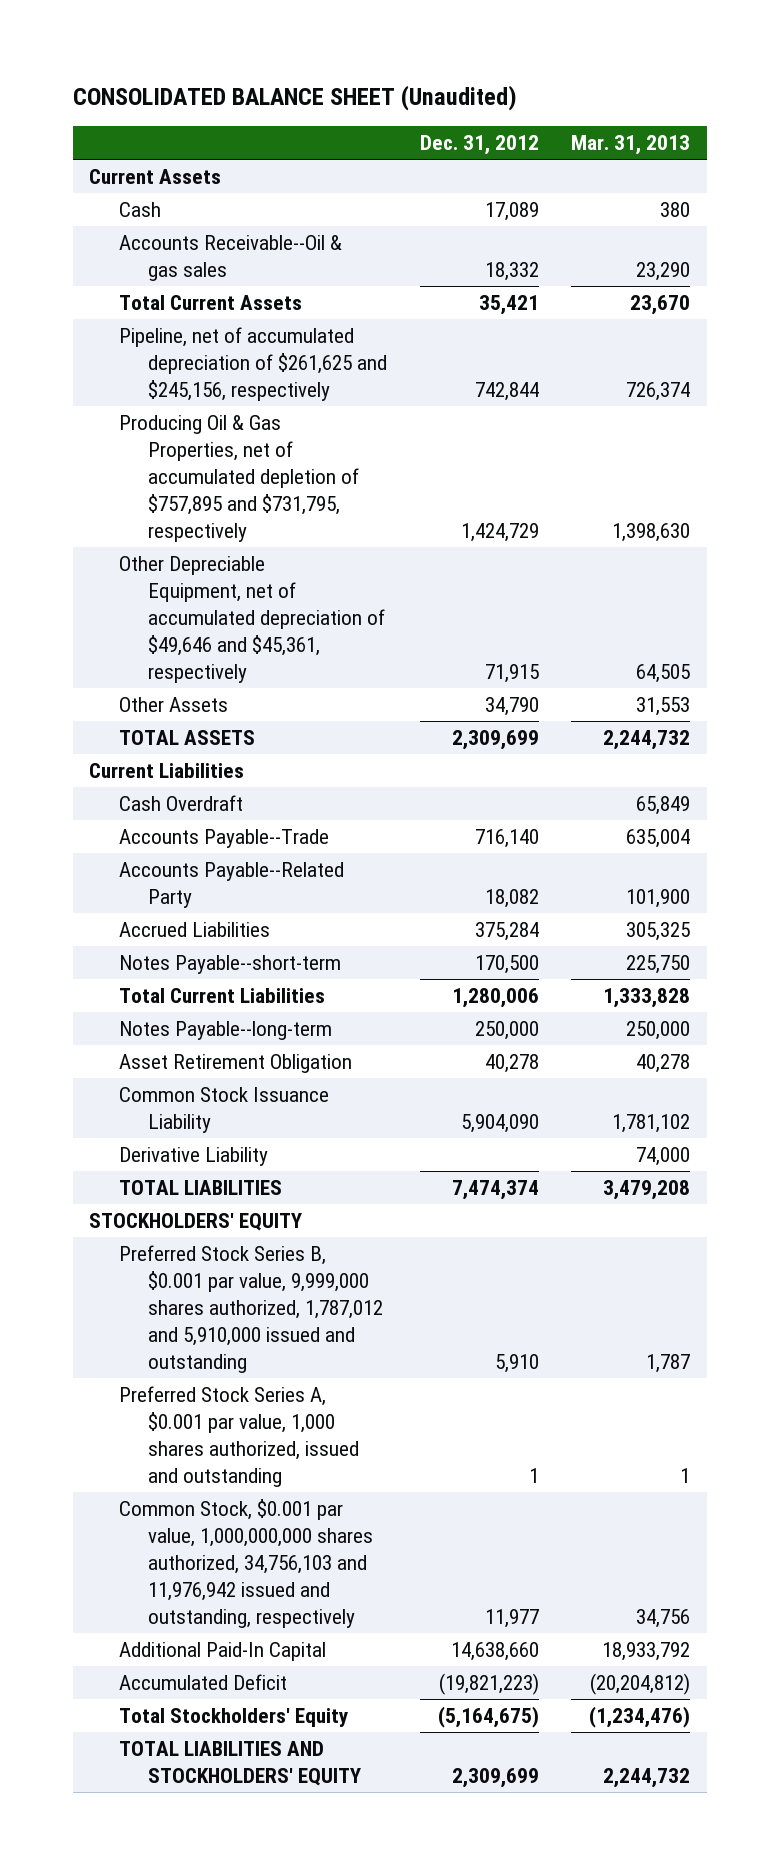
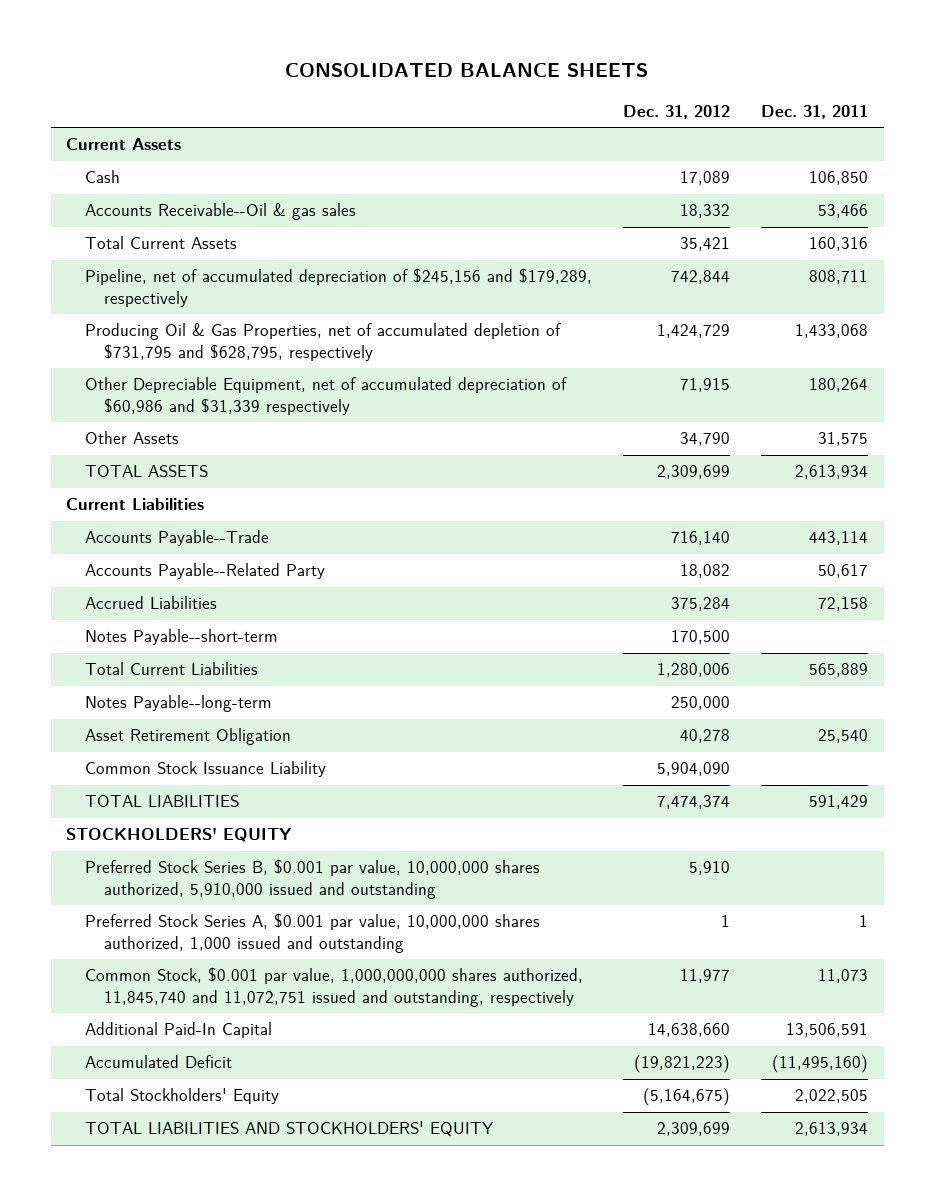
[72,85,517,112] CONSOLIDATED BALANCE SHEET (Unaudited) -> [285,63,649,78] CONSOLIDATED BALANCE SHEETS
[571,135,691,156] Mar. 31, 2013 -> none
none -> [761,104,869,119] Dec. 31, 2011
[118,327,387,401] Pipeline, net of accumulated depreciation of $261,625 and $245,156, respectively -> [85,268,593,307] Pipeline, net of accumulated depreciation of $245,156 and $179,289, respectively
[118,415,359,542] Producing Oil & Gas Properties, net of accumulated depletion of $757,895 and $731,795, respectively -> [85,323,562,361] Producing Oil & Gas Properties, net of accumulated depletion of $731,795 and $628,795, respectively
[118,556,385,683] Other Depreciable Equipment, net of accumulated depreciation of $49,646 and $45,361, respectively -> [85,377,568,415] Other Depreciable Equipment, net of accumulated depreciation of $60,986 and $31,339 respectively
[118,795,243,812] Cash Overdraft -> none
[118,1147,268,1167] Derivative Liability -> none
[118,1245,383,1373] Preferred Stock Series B, $0.001 par value, 9,999,000 shares authorized, 1,787,012 and 5,910,000 issued and outstanding -> [85,859,541,899] Preferred Stock Series B, $0.001 par value, 10,000,000 shares authorized, 5,910,000 issued and outstanding
[118,1386,359,1487] Preferred Stock Series A, $0.001 par value, 1,000 shares authorized, issued and outstanding -> [85,913,541,953] Preferred Stock Series A, $0.001 par value, 10,000,000 shares authorized, 1,000 issued and outstanding
[118,1499,373,1628] Common Stock, $0.001 par value, 1,000,000,000 shares authorized, 34,756,103 and 11,976,942 issued and outstanding, respectively -> [85,967,584,1007] Common Stock, $0.001 par value, 1,000,000,000 shares authorized, 11,845,740 and 11,072,751 issued and outstanding, respectively

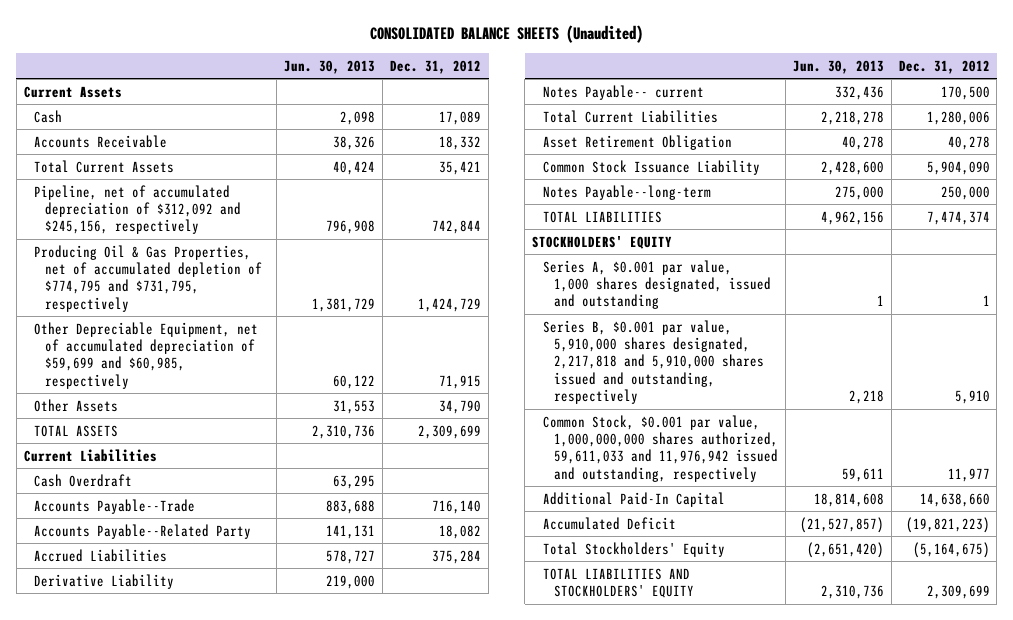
[285,63,649,78] CONSOLIDATED BALANCE SHEETS -> [369,24,643,43] CONSOLIDATED BALANCE SHEETS (Unaudited)
[761,104,869,119] Dec. 31, 2011 -> none
none -> [284,59,376,74] Jun. 30, 2013
[85,203,357,221] Accounts Receivable--Oil & gas sales -> [34,134,168,148] Accounts Receivable
[85,268,593,307] Pipeline, net of accumulated depreciation of $245,156 and $179,289, respectively -> [34,184,242,235] Pipeline, net of accumulated depreciation of $312,092 and $245,156, respectively
[85,323,562,361] Producing Oil & Gas Properties, net of accumulated depletion of $731,795 and $628,795, respectively -> [34,244,263,312] Producing Oil & Gas Properties, net of accumulated depletion of $774,795 and $731,795, respectively
[85,377,568,415] Other Depreciable Equipment, net of accumulated depreciation of $60,986 and $31,339 respectively -> [34,321,259,389] Other Depreciable Equipment, net of accumulated depreciation of $59,699 and $60,985, respectively
none -> [34,473,133,487] Cash Overdraft
none -> [34,573,175,589] Derivative Liability
[85,629,279,646] Notes Payable--short-term -> [542,84,704,100] Notes Payable-- current
[85,695,273,713] Notes Payable--long-term -> [542,184,711,200] Notes Payable--long-term
[85,913,541,953] Preferred Stock Series A, $0.001 par value, 10,000,000 shares authorized, 1,000 issued and outstanding -> none
[85,859,541,899] Preferred Stock Series B, $0.001 par value, 10,000,000 shares authorized, 5,910,000 issued and outstanding -> [542,259,771,310] Series A, $0.001 par value, 1,000 shares designated, issued and outstanding
[689,861,731,876] 5,910 -> [982,295,990,307] 1
none -> [542,319,764,404] Series B, $0.001 par value, 5,910,000 shares designated, 2,217,818 and 5,910,000 shares issued and outstanding, respectively
[85,967,584,1007] Common Stock, $0.001 par value, 1,000,000,000 shares authorized, 11,845,740 and 11,072,751 issued and outstanding, respectively -> [542,414,778,482] Common Stock, $0.001 par value, 1,000,000,000 shares authorized, 59,611,033 and 11,976,942 issued and outstanding, respectively

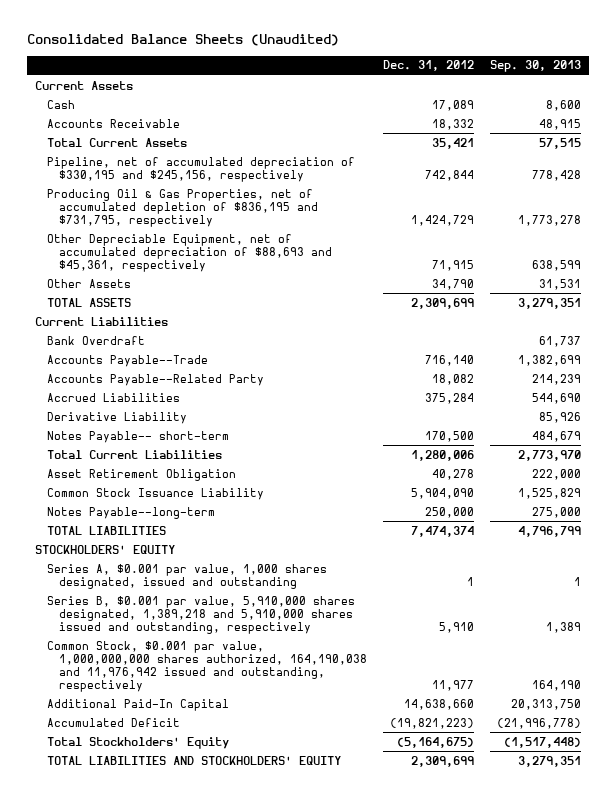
[369,24,643,43] CONSOLIDATED BALANCE SHEETS (Unaudited) -> [27,34,340,47] Consolidated Balance Sheets (Unaudited)
[284,59,376,74] Jun. 30, 2013 -> none
none -> [489,60,581,73] Sep. 30, 2013
[34,184,242,235] Pipeline, net of accumulated depreciation of $312,092 and $245,156, respectively -> [47,156,356,182] Pipeline, net of accumulated depreciation of $330,195 and $245,156, respectively
[34,244,263,312] Producing Oil & Gas Properties, net of accumulated depletion of $774,795 and $731,795, respectively -> [47,188,318,227] Producing Oil & Gas Properties, net of accumulated depletion of $836,195 and $731,795, respectively
[34,321,259,389] Other Depreciable Equipment, net of accumulated depreciation of $59,699 and $60,985, respectively -> [47,233,332,272] Other Depreciable Equipment, net of accumulated depreciation of $88,693 and $45,361, respectively
[34,473,133,487] Cash Overdraft -> [47,335,146,345] Bank Overdraft
[542,84,704,100] Notes Payable-- current -> [47,430,230,443] Notes Payable-- short-term
[542,319,764,404] Series B, $0.001 par value, 5,910,000 shares designated, 2,217,818 and 5,910,000 shares issued and outstanding, respectively -> [47,595,356,634] Series B, $0.001 par value, 5,910,000 shares designated, 1,389,218 and 5,910,000 shares issued and outstanding, respectively
[542,414,778,482] Common Stock, $0.001 par value, 1,000,000,000 shares authorized, 59,611,033 and 11,976,942 issued and outstanding, respectively -> [47,640,367,693] Common Stock, $0.001 par value, 1,000,000,000 shares authorized, 164,190,038 and 11,976,942 issued and outstanding, respectively

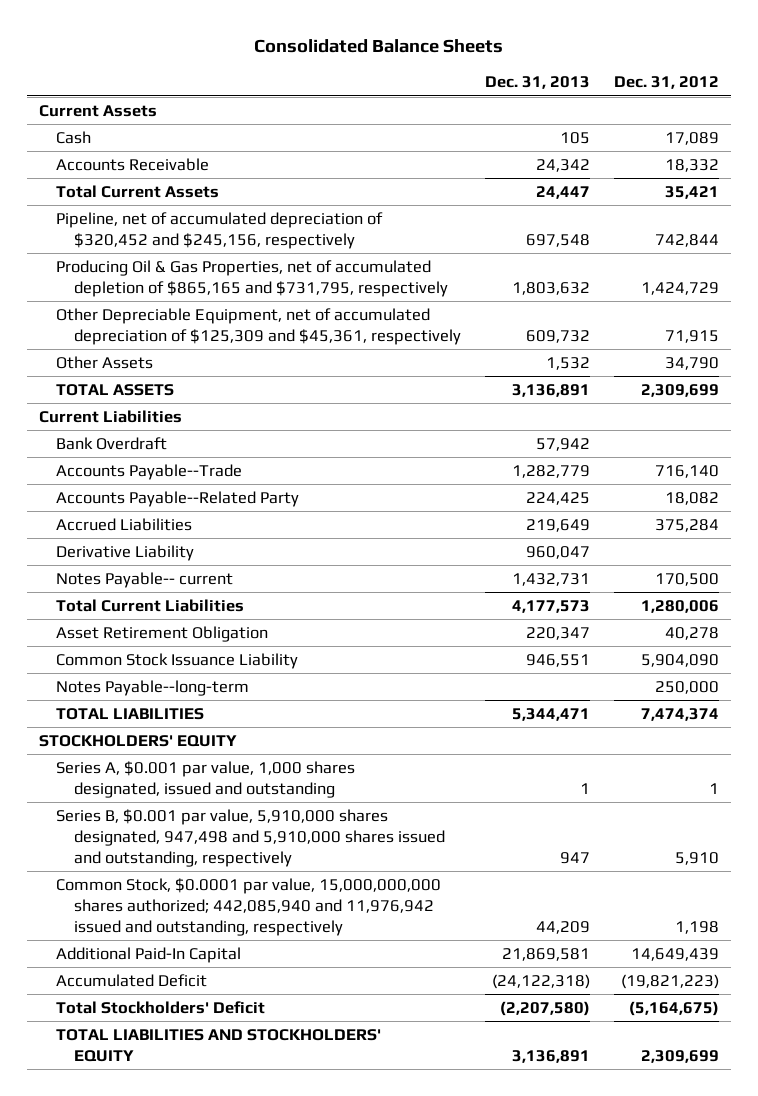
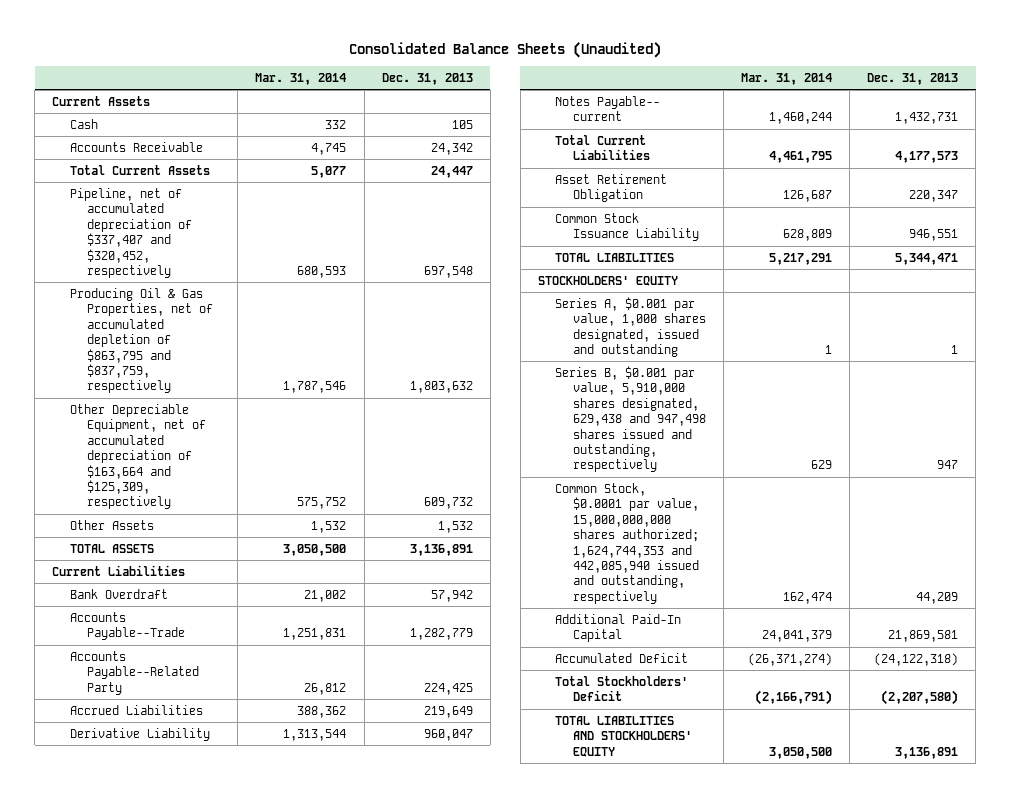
[254,39,504,54] Consolidated Balance Sheets -> [349,41,662,58] Consolidated Balance Sheets (Unaudited)
[614,76,720,90] Dec. 31, 2012 -> none
none -> [255,72,347,85] Mar. 31, 2014
[56,211,384,249] Pipeline, net of accumulated depreciation of $320,452 and $245,156, respectively -> [69,187,193,278] Pipeline, net of accumulated depreciation of $337,407 and $320,452, respectively
[56,259,448,297] Producing Oil & Gas Properties, net of accumulated depletion of $865,165 and $731,795, respectively -> [69,287,214,394] Producing Oil & Gas Properties, net of accumulated depletion of $863,795 and $837,759, respectively
[56,307,461,345] Other Depreciable Equipment, net of accumulated depreciation of $125,309 and $45,361, respectively -> [69,403,207,510] Other Depreciable Equipment, net of accumulated depreciation of $163,664 and $125,309, respectively
[56,679,250,696] Notes Payable--long-term -> none
[56,808,445,867] Series B, $0.001 par value, 5,910,000 shares designated, 947,498 and 5,910,000 shares issued and outstanding, respectively -> [555,365,706,473] Series B, $0.001 par value, 5,910,000 shares designated, 629,438 and 947,498 shares issued and outstanding, respectively
[56,877,442,936] Common Stock, $0.0001 par value, 15,000,000,000 shares authorized; 442,085,940 and 11,976,942 issued and outstanding, respectively -> [555,482,699,604] Common Stock, $0.0001 par value, 15,000,000,000 shares authorized; 1,624,744,353 and 442,085,940 issued and outstanding, respectively

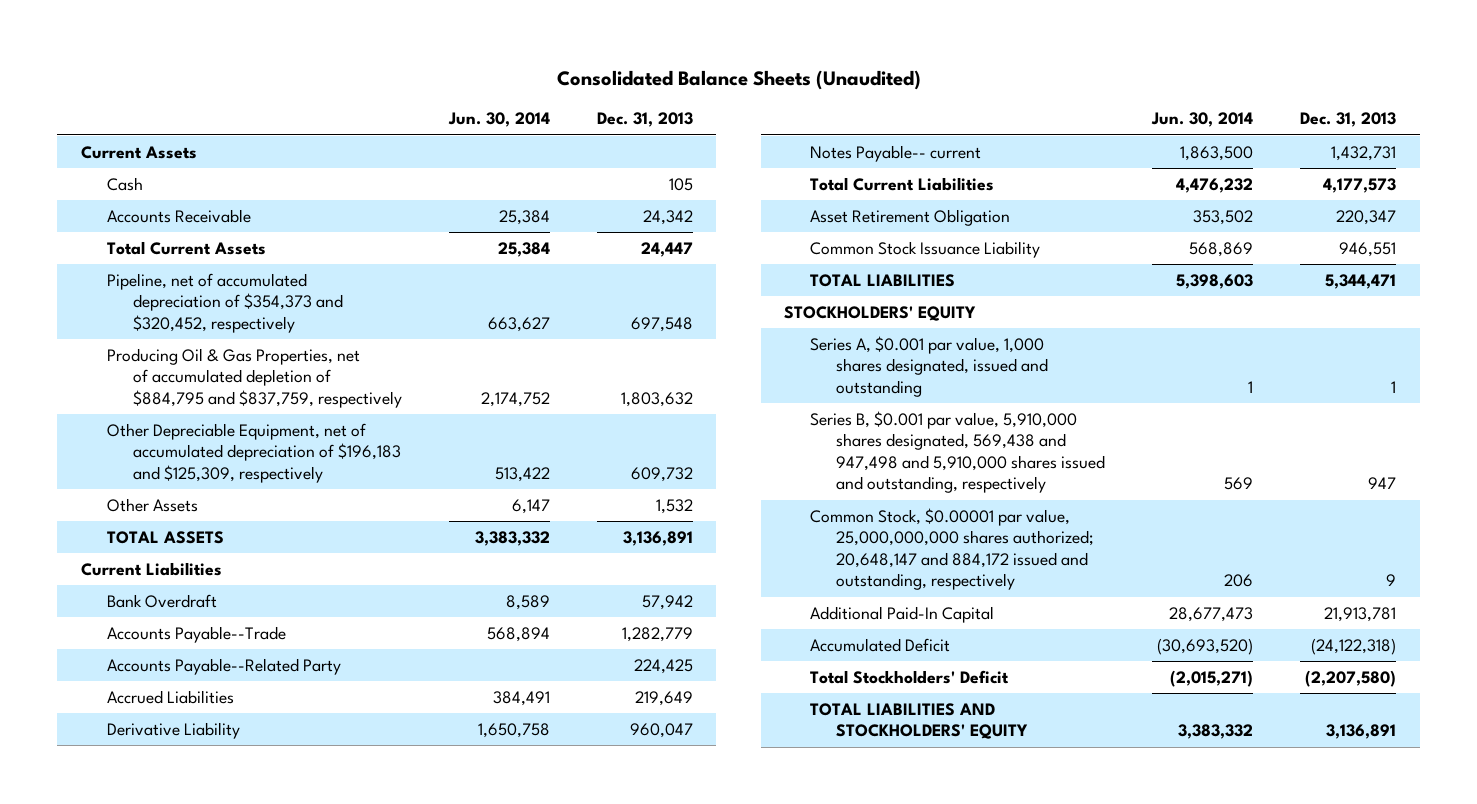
[255,72,347,85] Mar. 31, 2014 -> none
none -> [448,112,551,128] Jun. 30, 2014
[69,187,193,278] Pipeline, net of accumulated depreciation of $337,407 and $320,452, respectively -> [106,272,344,333] Pipeline, net of accumulated depreciation of $354,373 and $320,452, respectively
[69,287,214,394] Producing Oil & Gas Properties, net of accumulated depletion of $863,795 and $837,759, respectively -> [106,347,403,408] Producing Oil & Gas Properties, net of accumulated depletion of $884,795 and $837,759, respectively
[69,403,207,510] Other Depreciable Equipment, net of accumulated depreciation of $163,664 and $125,309, respectively -> [106,422,402,483] Other Depreciable Equipment, net of accumulated depreciation of $196,183 and $125,309, respectively
[555,365,706,473] Series B, $0.001 par value, 5,910,000 shares designated, 629,438 and 947,498 shares issued and outstanding, respectively -> [810,410,1106,494] Series B, $0.001 par value, 5,910,000 shares designated, 569,438 and 947,498 and 5,910,000 shares issued and outstanding, respectively
[555,482,699,604] Common Stock, $0.0001 par value, 15,000,000,000 shares authorized; 1,624,744,353 and 442,085,940 issued and outstanding, respectively -> [810,507,1095,591] Common Stock, $0.00001 par value, 25,000,000,000 shares authorized; 20,648,147 and 884,172 issued and outstanding, respectively
[916,591,959,604] 44,209 -> [1386,574,1397,587] 9
[888,630,959,643] 21,869,581 -> [1324,606,1397,622] 21,913,781

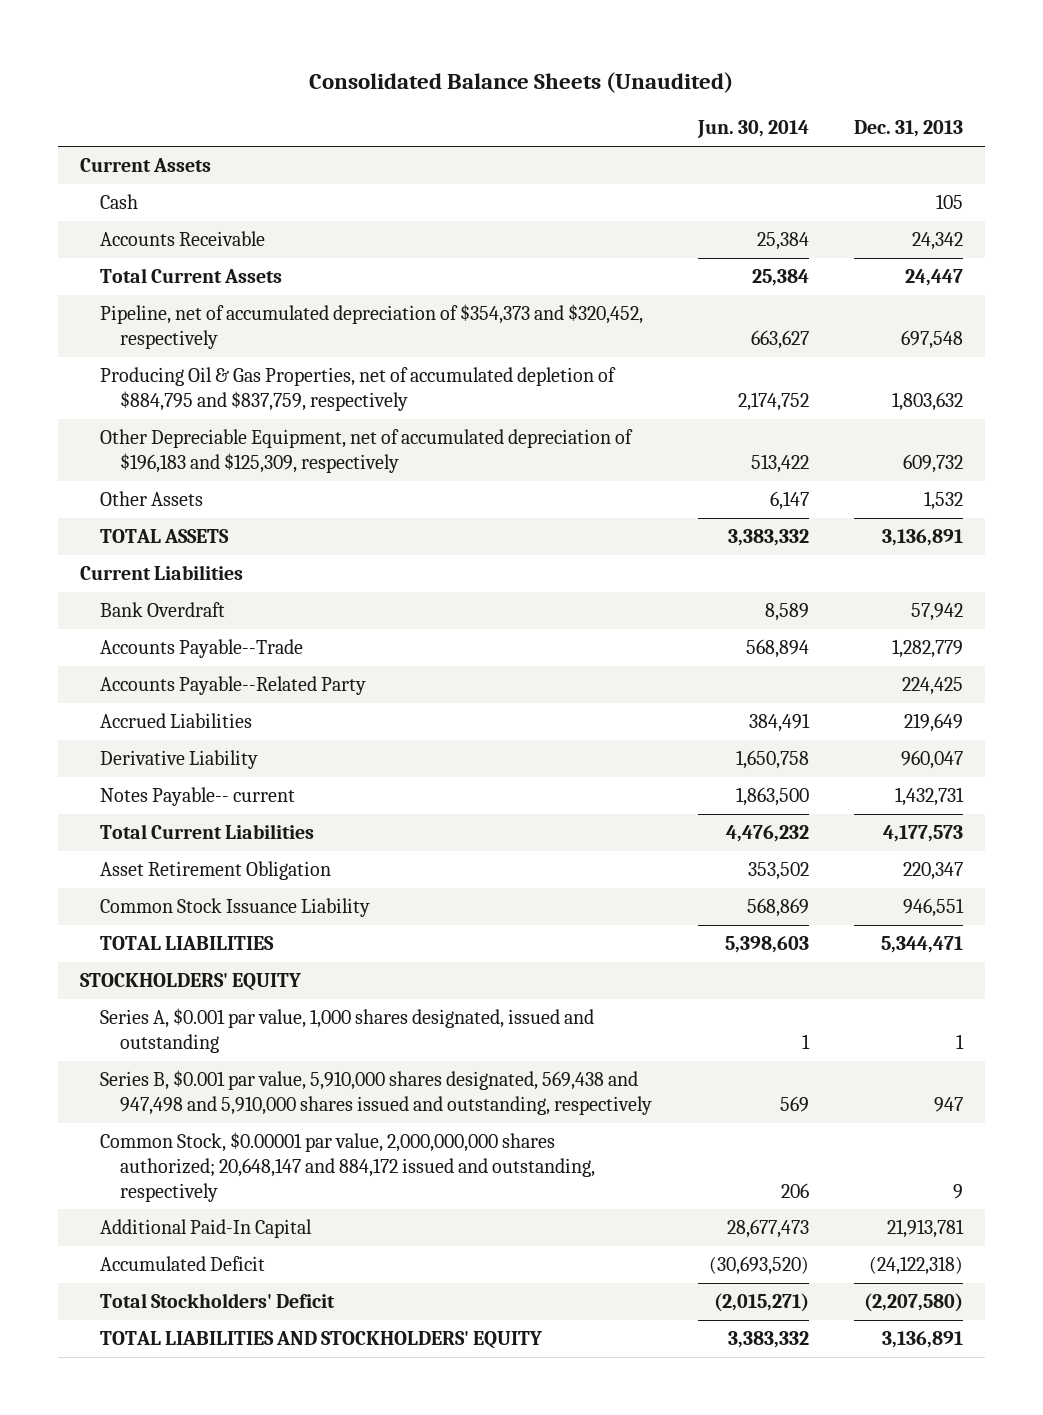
[810,507,1095,591] Common Stock, $0.00001 par value, 25,000,000,000 shares authorized; 20,648,147 and 884,172 issued and outstanding, respectively -> [100,1132,596,1202] Common Stock, $0.00001 par value, 2,000,000,000 shares authorized; 20,648,147 and 884,172 issued and outstanding, respectively

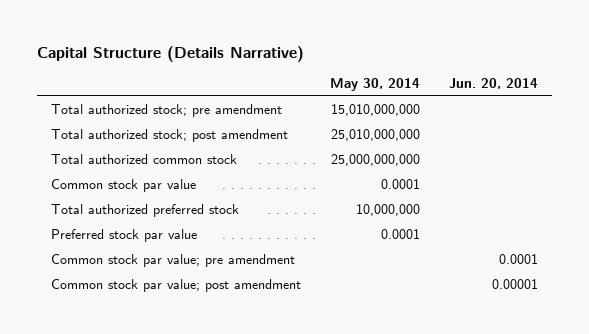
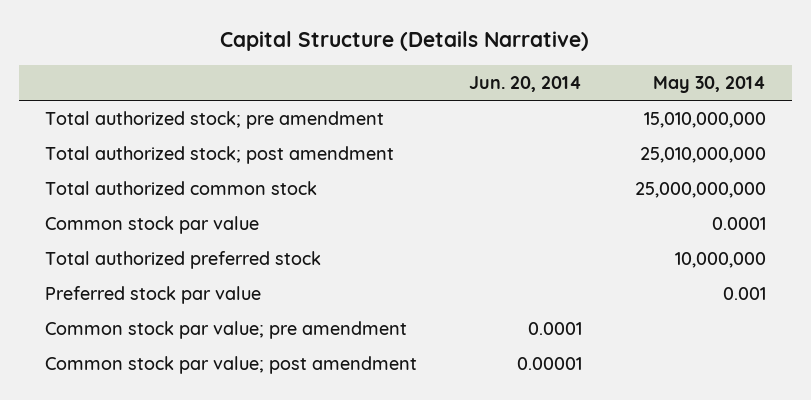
[380,228,420,239] 0.0001 -> [722,286,766,300] 0.001

